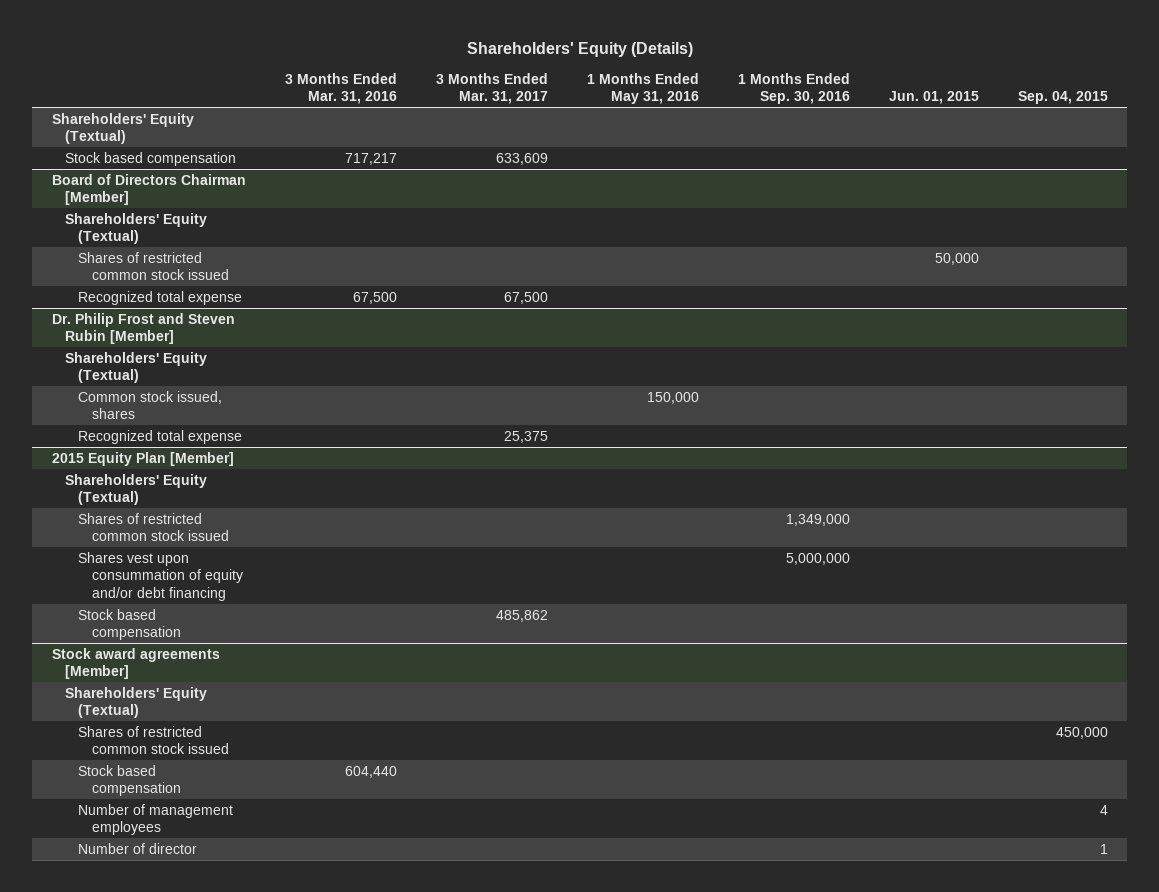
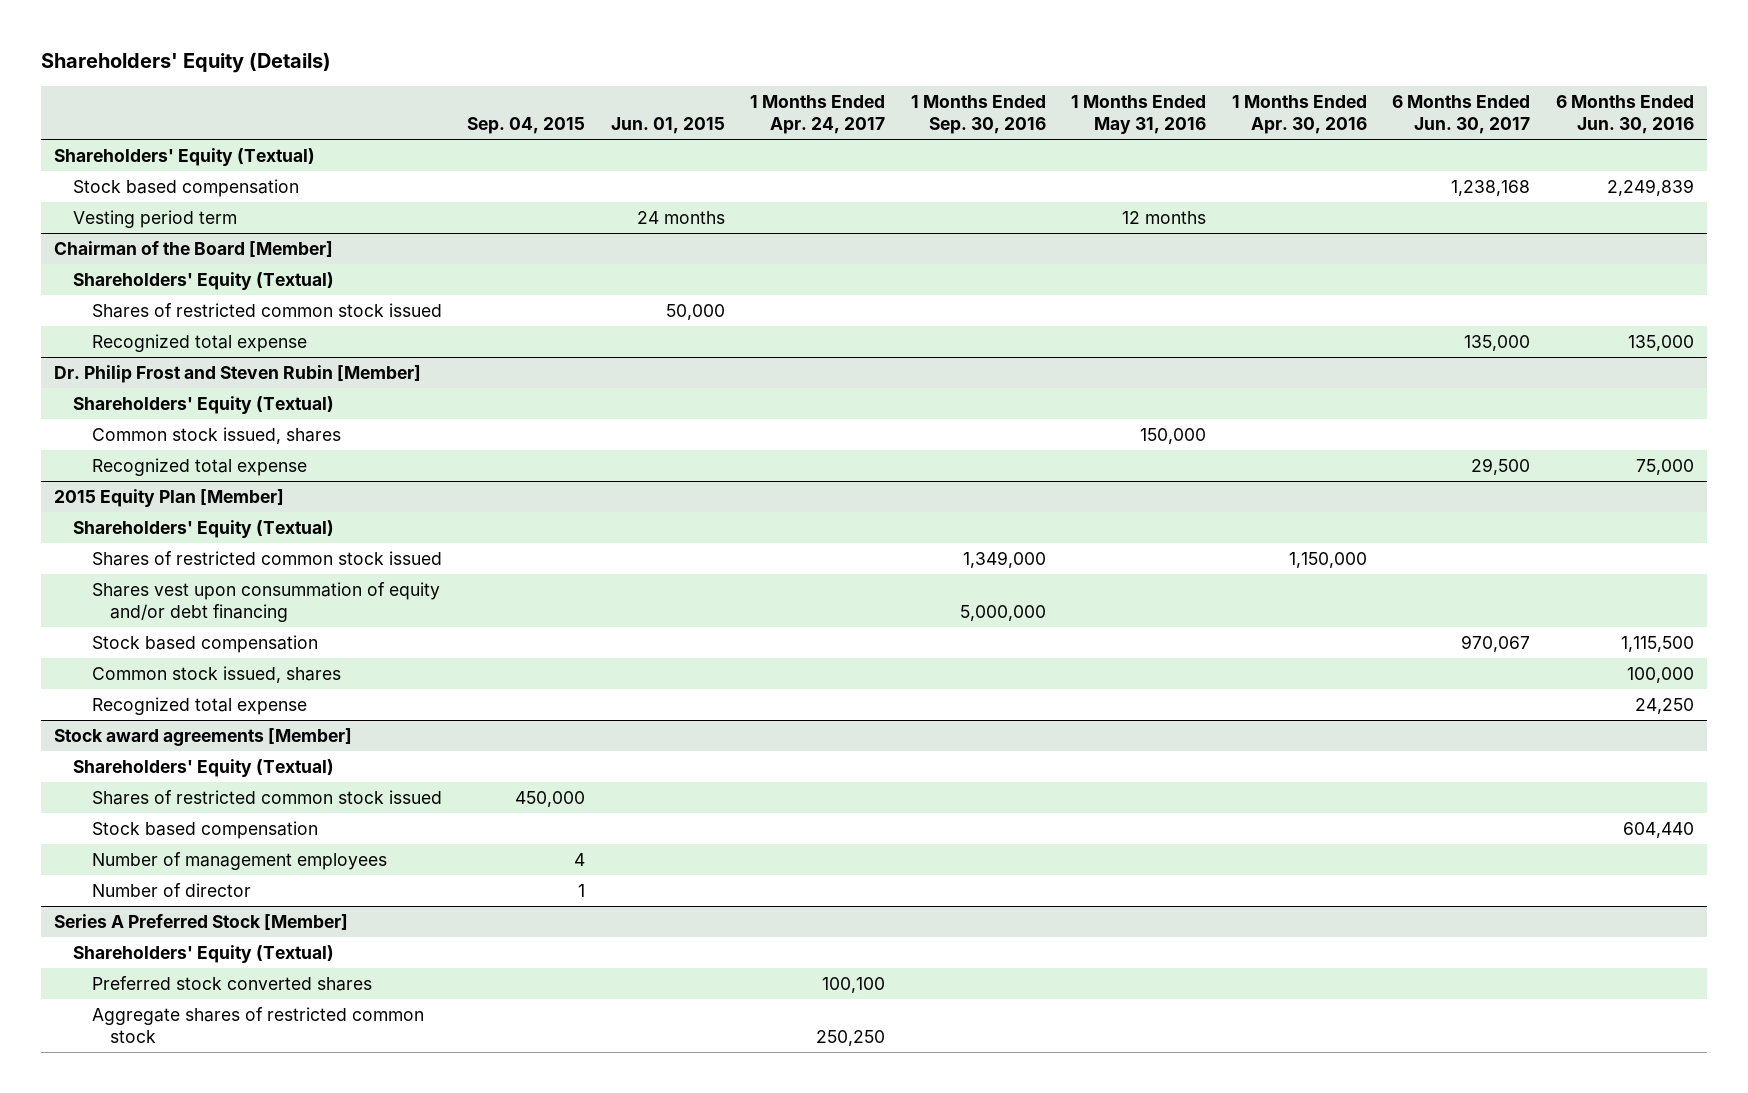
[284,72,397,105] 3 Months Ended Mar. 31, 2016 -> none
[435,72,548,105] 3 Months Ended Mar. 31, 2017 -> none
none -> [750,94,886,135] 1 Months Ended Apr. 24, 2017
none -> [1231,94,1367,135] 1 Months Ended Apr. 30, 2016
none -> [1392,94,1531,135] 6 Months Ended Jun. 30, 2017
none -> [1556,94,1695,135] 6 Months Ended Jun. 30, 2016
none -> [72,209,237,228] Vesting period term
[51,173,246,206] Board of Directors Chairman [Member] -> [53,240,333,257] Chairman of the Board [Member]
none -> [91,665,341,683] Common stock issued, shares
none -> [91,696,307,715] Recognized total expense
none -> [53,913,348,930] Series A Preferred Stock [Member]
none -> [72,944,334,963] Shareholders' Equity (Textual)
none -> [91,975,372,991] Preferred stock converted shares
none -> [91,1006,424,1044] Aggregate shares of restricted common stock

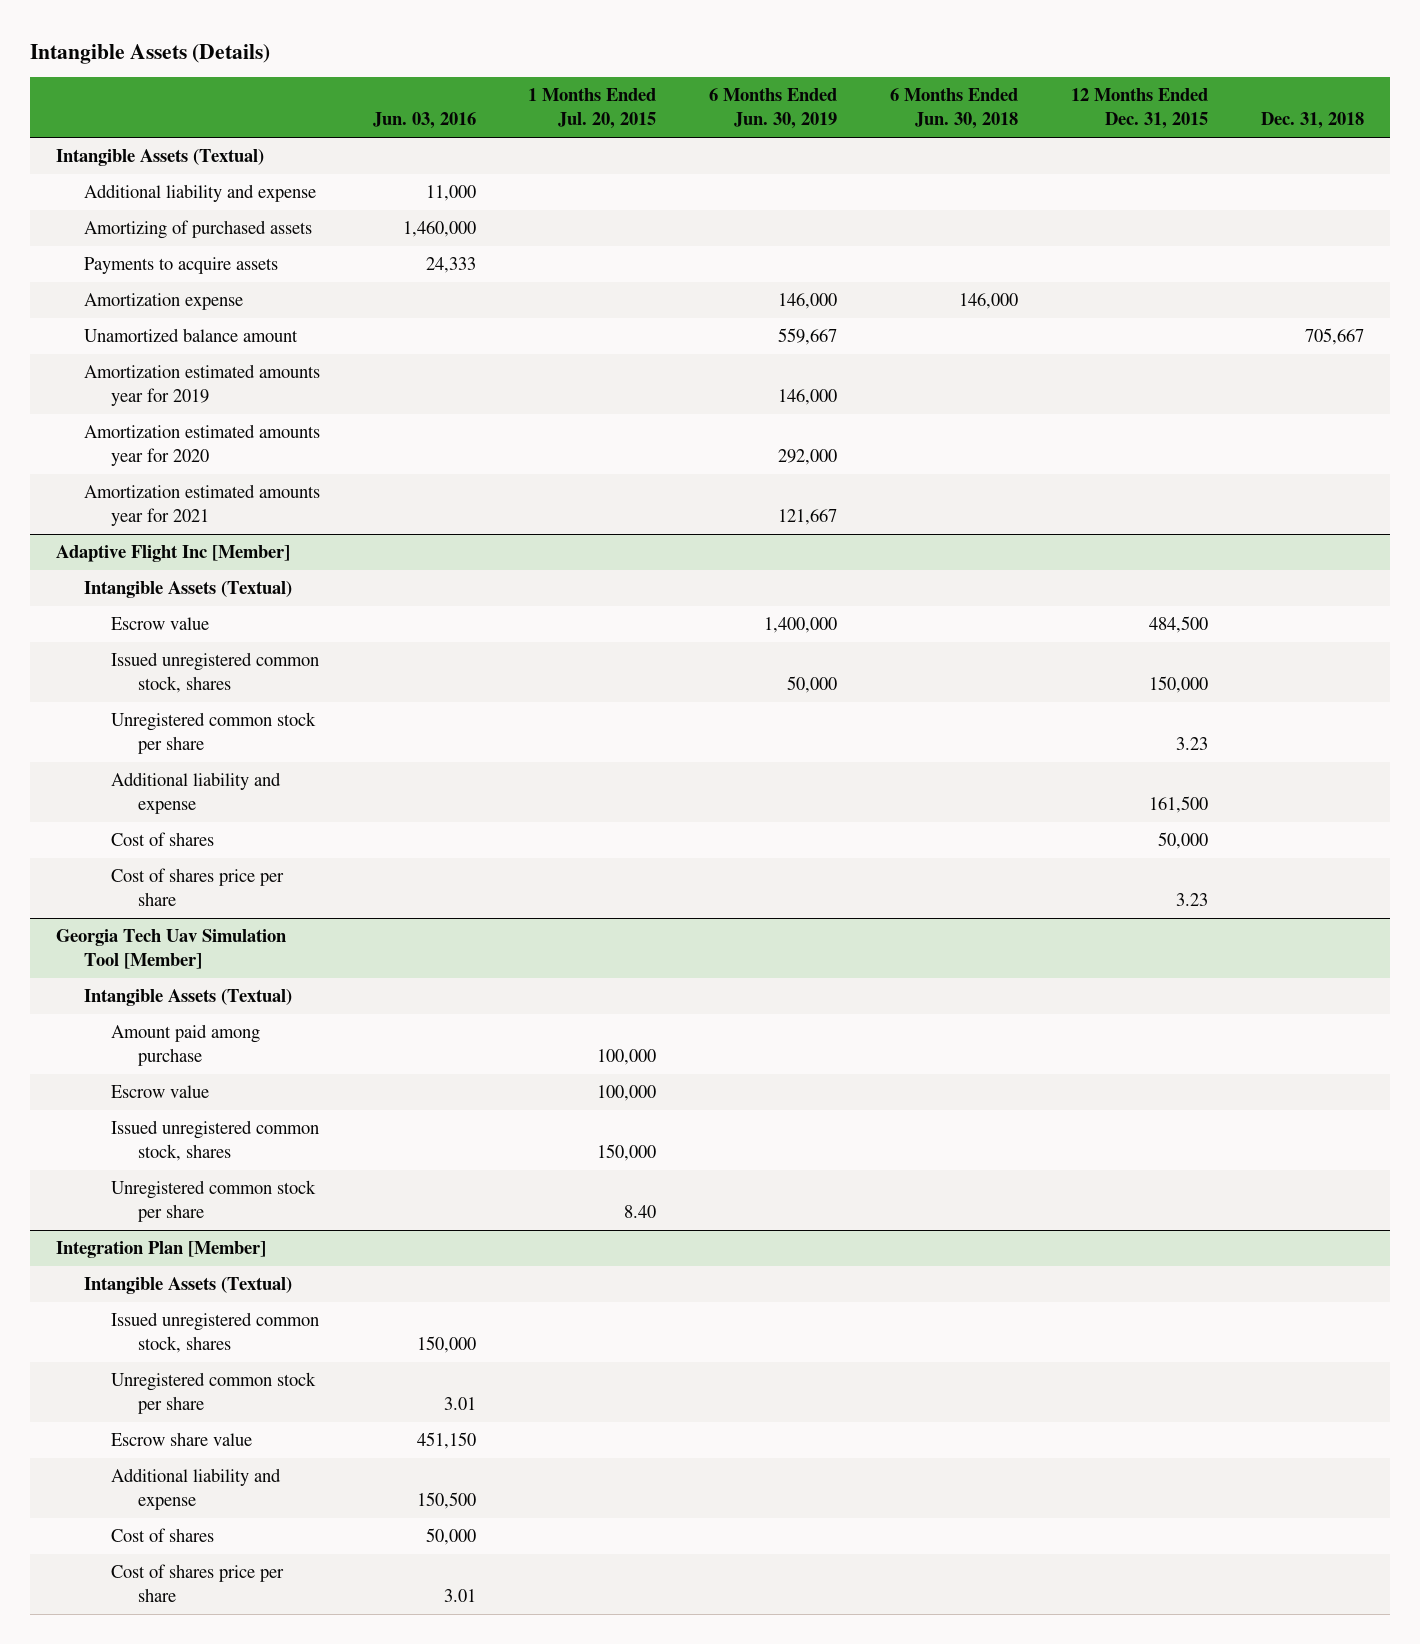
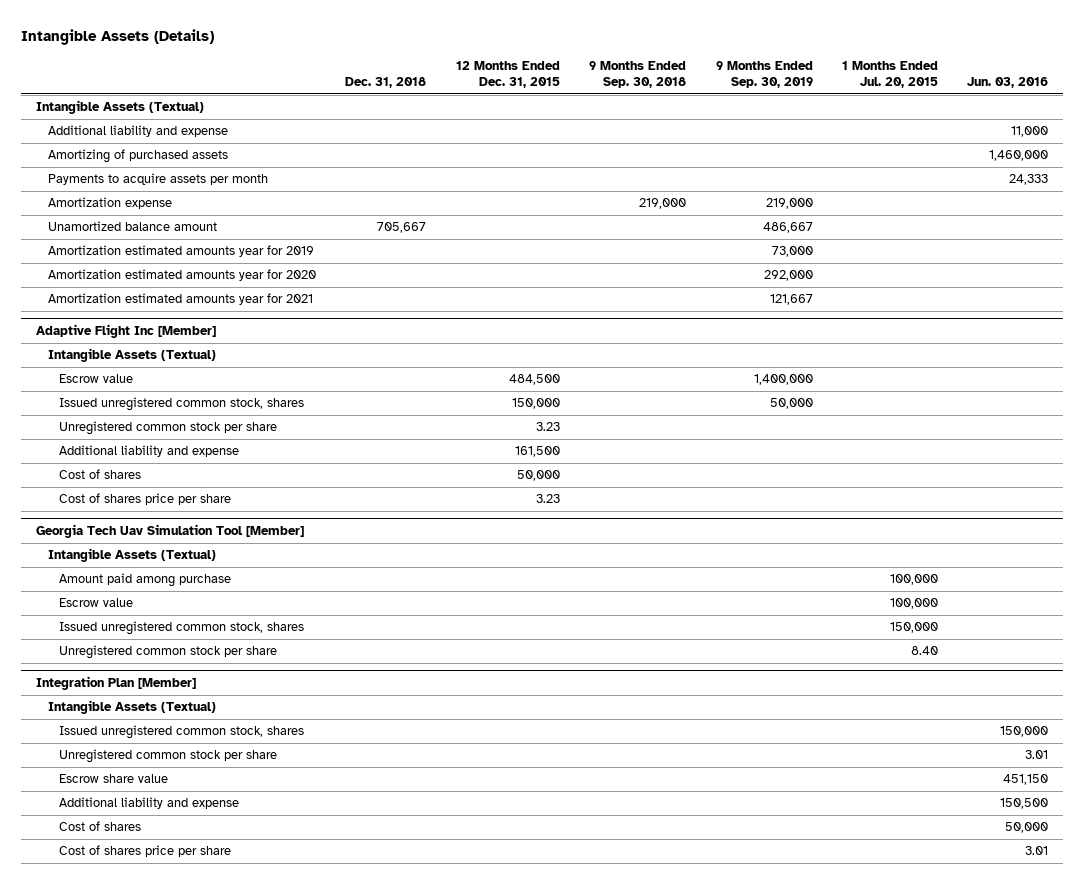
[709,88,838,130] 6 Months Ended Jun. 30, 2019 -> none
[890,88,1019,130] 6 Months Ended Jun. 30, 2018 -> none
none -> [589,61,687,88] 9 Months Ended Sep. 30, 2018
none -> [715,61,813,88] 9 Months Ended Sep. 30, 2019
[83,256,278,274] Payments to acquire assets -> [47,173,268,186] Payments to acquire assets per month

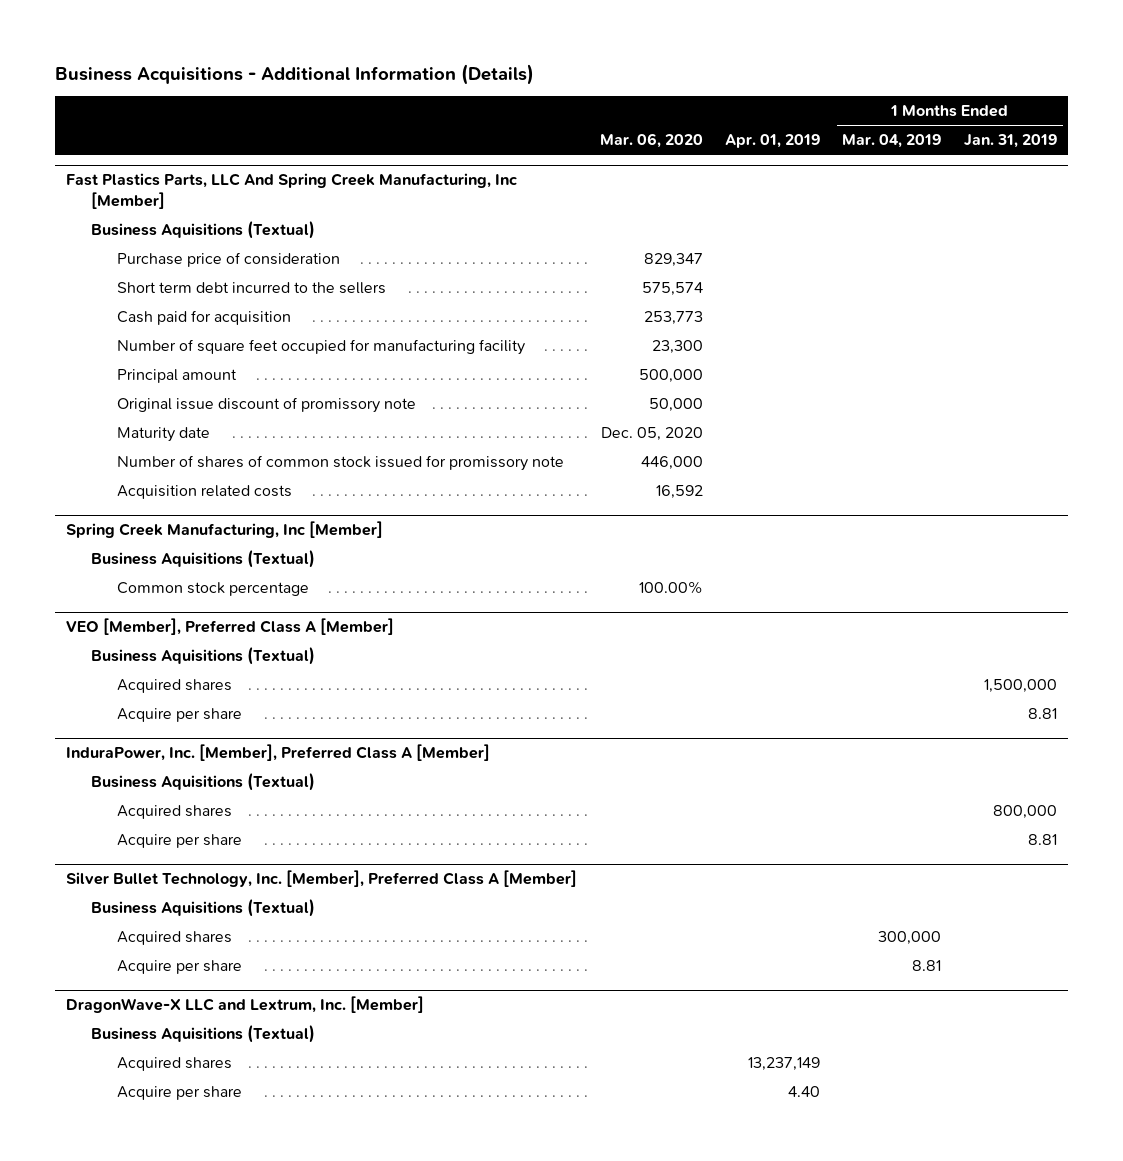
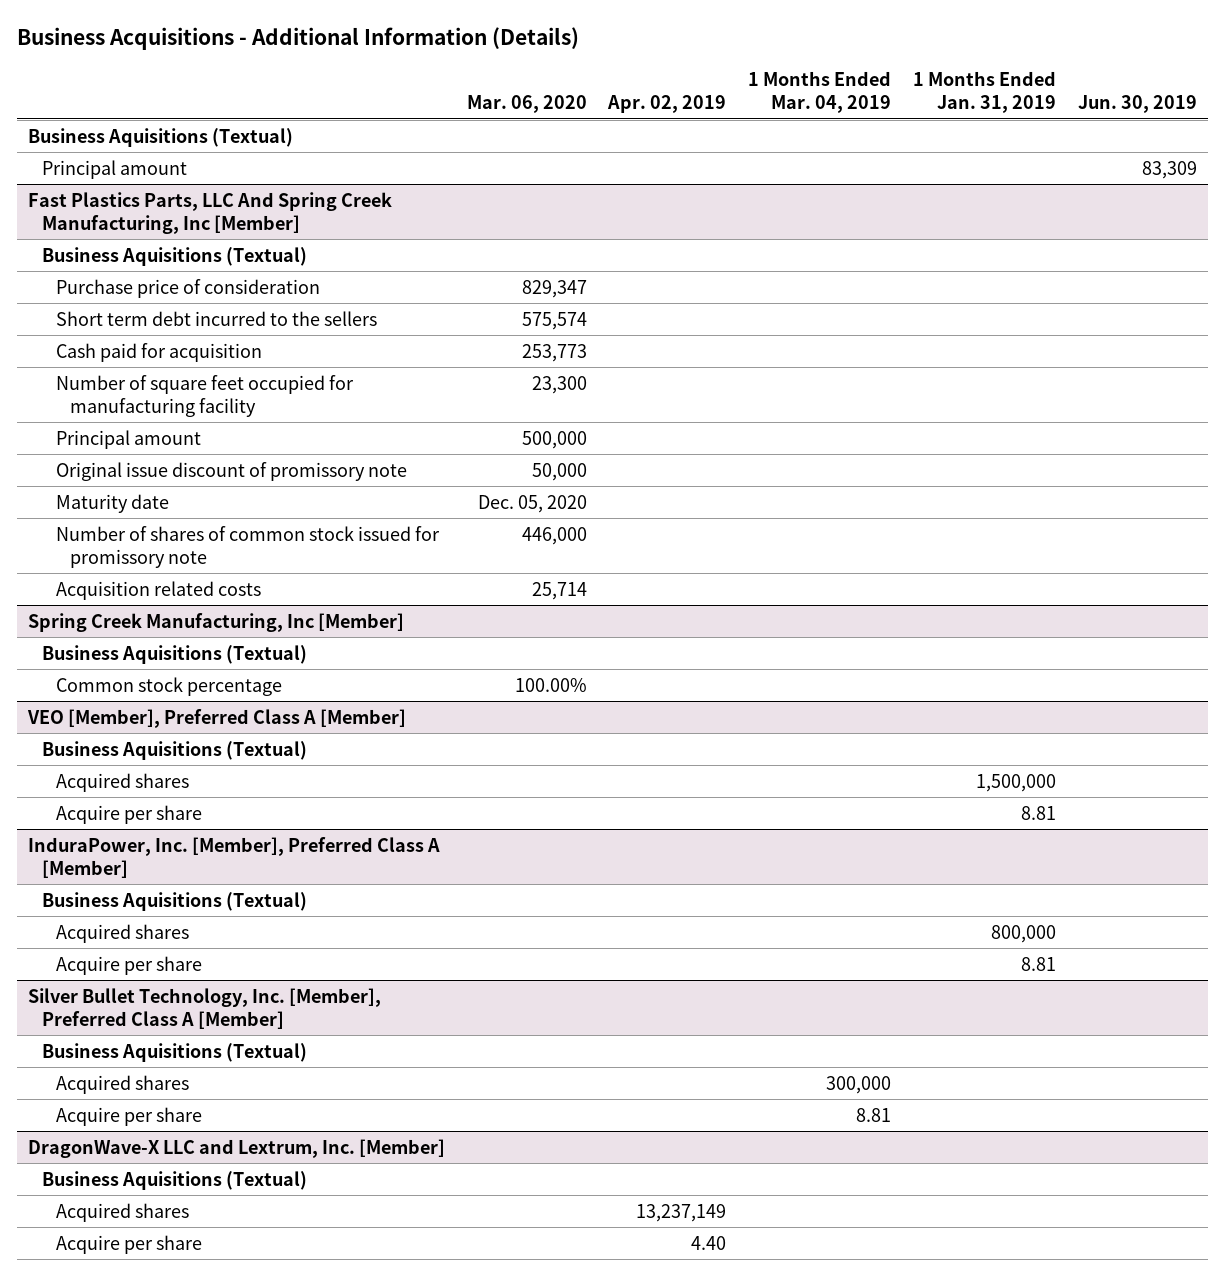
[725,134,821,149] Apr. 01, 2019 -> none
none -> [607,95,727,114] Apr. 02, 2019
none -> [1077,95,1197,114] Jun. 30, 2019
none -> [27,127,293,147] Business Aquisitions (Textual)
none -> [41,159,187,179] Principal amount
[655,485,703,500] 16,592 -> [531,581,587,600] 25,714

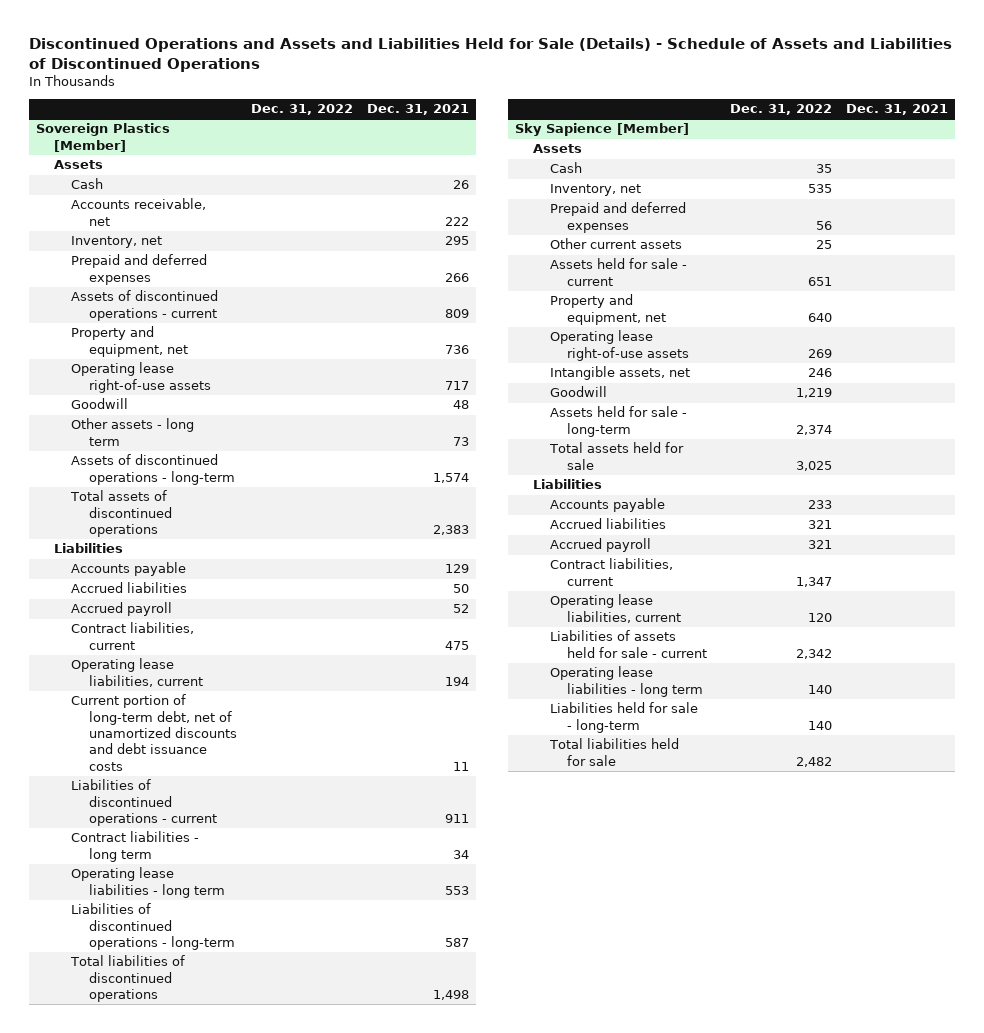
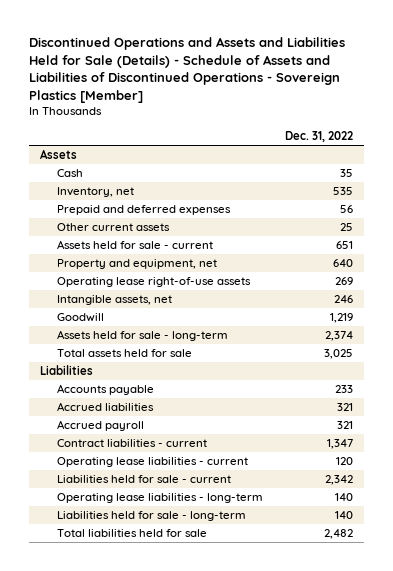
[29,38,953,72] Discontinued Operations and Assets and Liabilities Held for Sale (Details) - Schedule of Assets and Liabilities of Discontinued Operations -> [29,37,346,103] Discontinued Operations and Assets and Liabilities Held for Sale (Details) - Schedule of Assets and Liabilities of Discontinued Operations - Sovereign Plastics [Member]
[367,104,470,116] Dec. 31, 2021 -> none
[36,123,171,152] Sovereign Plastics [Member] -> none
[53,160,103,170] Assets -> none
[71,178,104,190] Cash -> none
[71,198,207,226] Accounts receivable, net -> none
[71,236,163,249] Inventory, net -> none
[71,254,208,285] Prepaid and deferred expenses -> none
[71,290,219,321] Assets of discontinued operations - current -> none
[71,326,188,357] Property and equipment, net -> none
[71,362,211,393] Operating lease right-of-use assets -> none
[71,398,129,410] Goodwill -> none
[71,418,195,446] Other assets - long term -> none
[71,454,235,485] Assets of discontinued operations - long-term -> none
[70,490,172,538] Total assets of discontinued operations -> none
[53,543,123,554] Liabilities -> none
[71,562,187,577] Accounts payable -> none
[71,582,188,594] Accrued liabilities -> none
[71,602,173,617] Accrued payroll -> none
[71,622,195,650] Contract liabilities, current -> none
[71,658,203,687] Operating lease liabilities, current -> none
[71,694,237,771] Current portion of long-term debt, net of unamortized discounts and debt issuance costs -> none
[71,779,217,827] Liabilities of discontinued operations - current -> none
[71,831,200,862] Contract liabilities - long term -> none
[71,867,225,898] Operating lease liabilities - long term -> none
[71,903,235,951] Liabilities of discontinued operations - long-term -> none
[70,955,186,1003] Total liabilities of discontinued operations -> none
[515,123,690,137] Sky Sapience [Member] -> none
[550,558,674,586] Contract liabilities, current -> [57,439,208,448] Contract liabilities - current
[550,594,682,623] Operating lease liabilities, current -> [57,457,249,468] Operating lease liabilities - current
[550,630,708,658] Liabilities of assets held for sale - current -> [57,475,232,484] Liabilities held for sale - current
[550,666,704,697] Operating lease liabilities - long term -> [57,493,264,504] Operating lease liabilities - long-term

